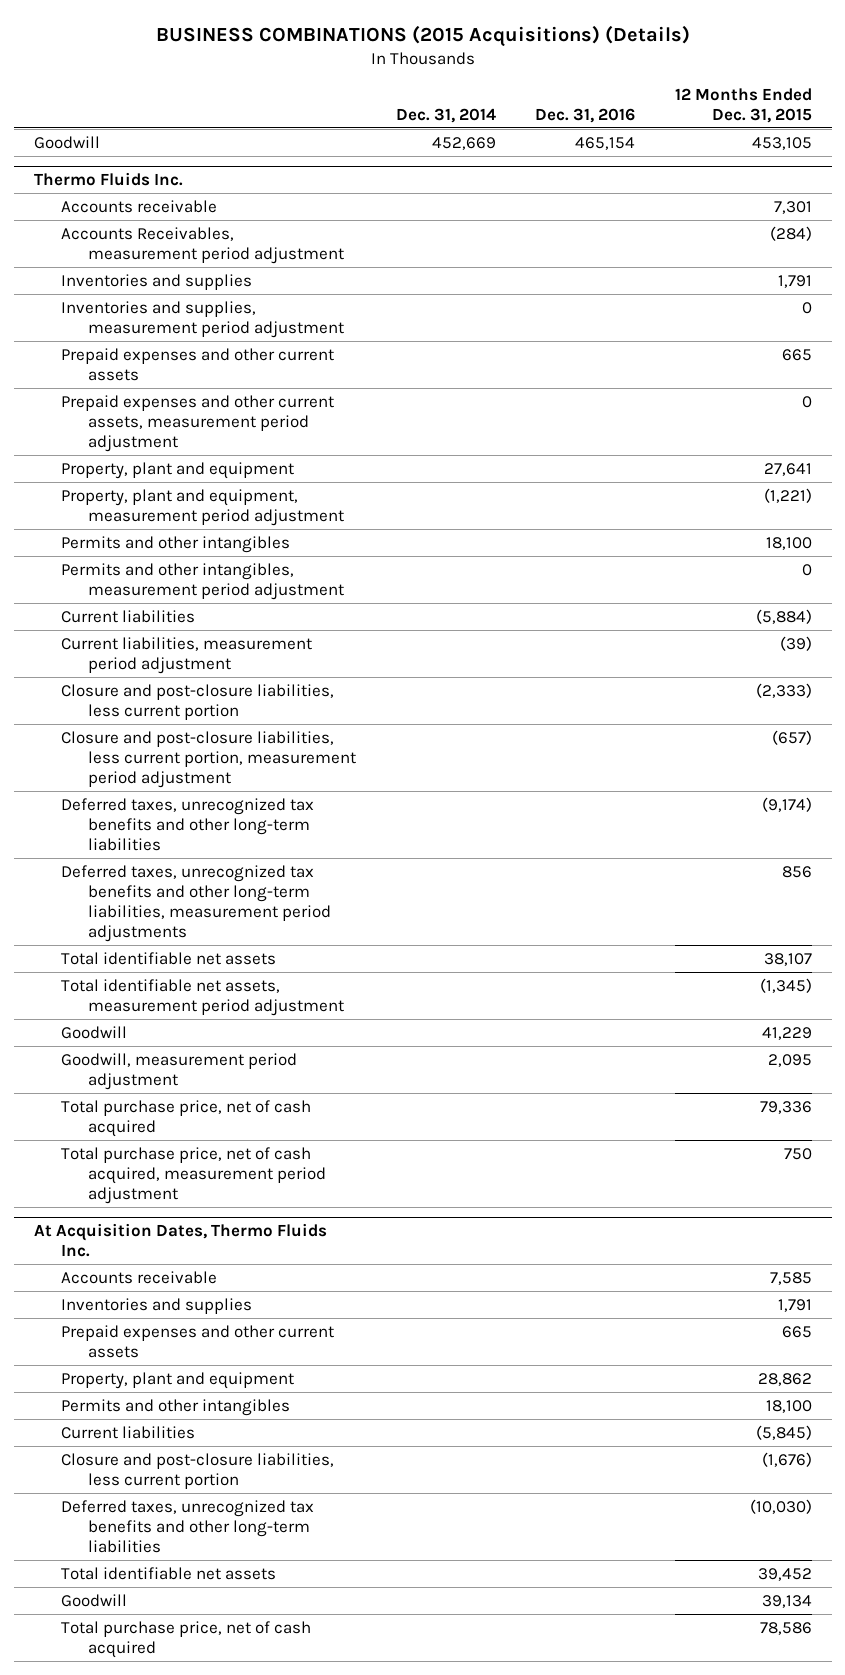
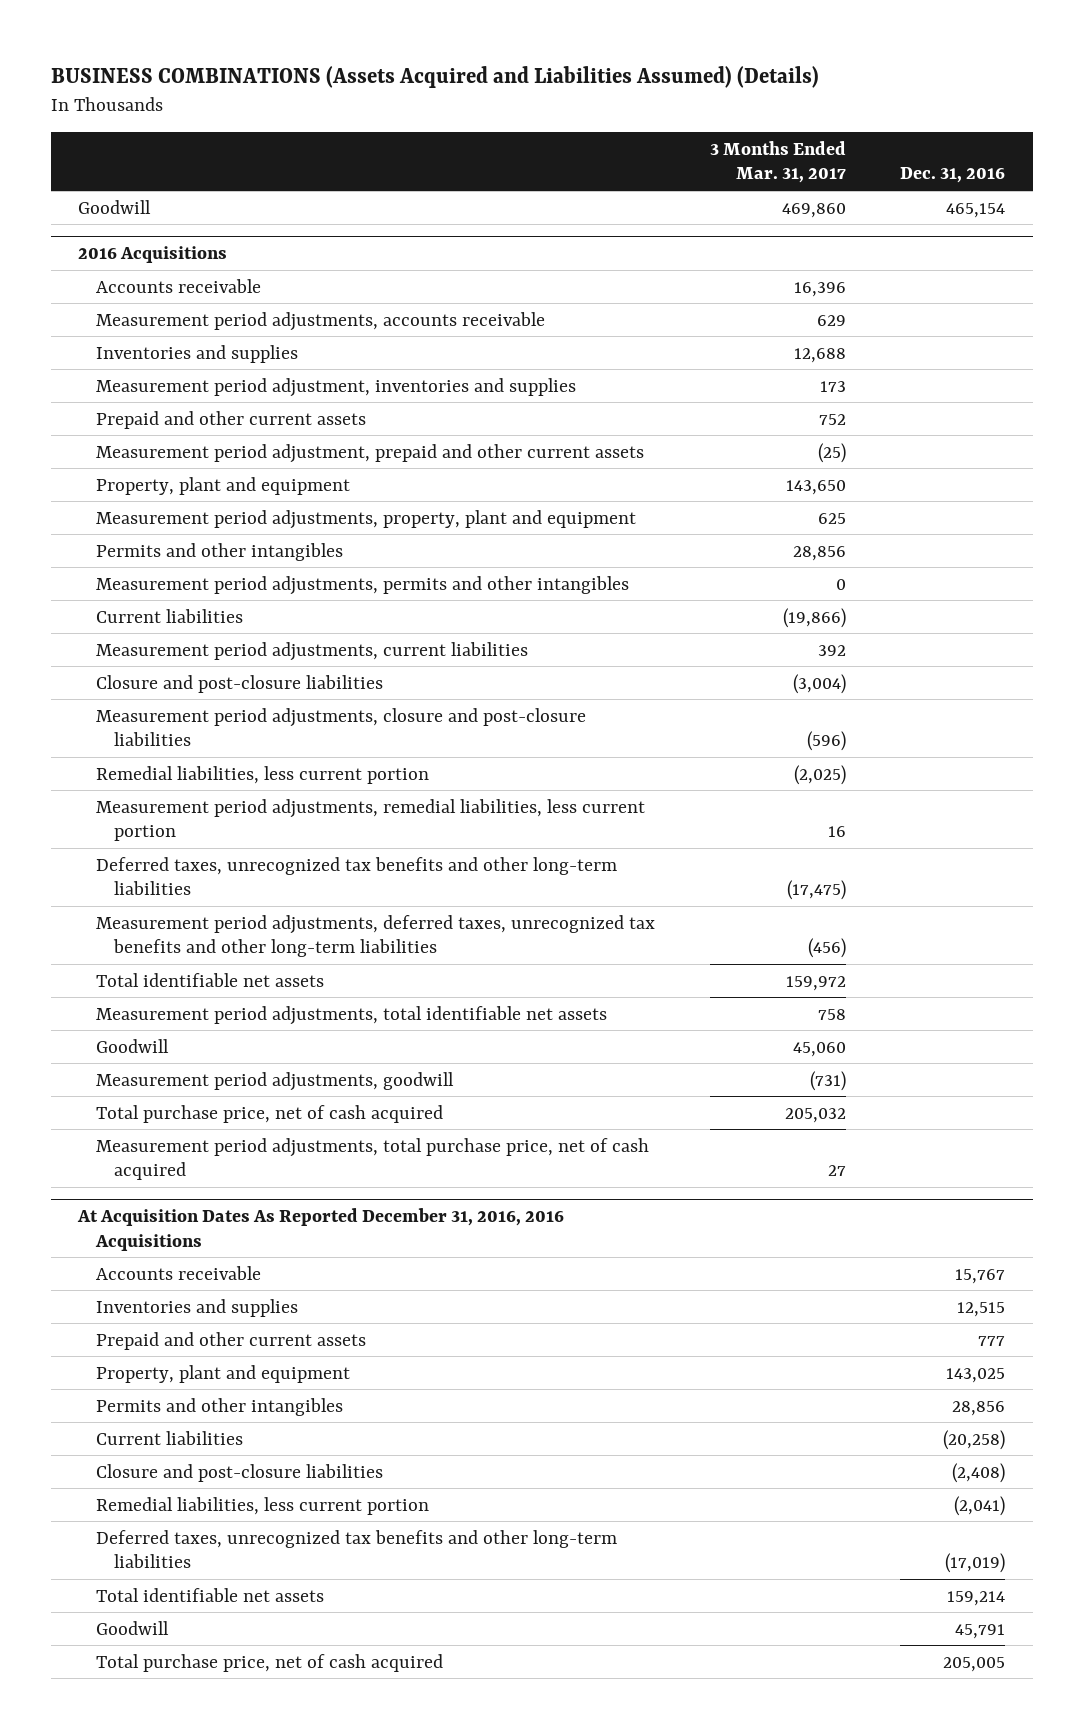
[155,24,690,47] BUSINESS COMBINATIONS (2015 Acquisitions) (Details) -> [50,66,819,89] BUSINESS COMBINATIONS (Assets Acquired and Liabilities Assumed) (Details)
[395,107,496,123] Dec. 31, 2014 -> none
[674,87,812,123] 12 Months Ended Dec. 31, 2015 -> none
none -> [709,140,846,184] 3 Months Ended Mar. 31, 2017
[33,171,183,186] Thermo Fluids Inc. -> none
[61,199,218,213] Accounts receivable -> none
[61,226,345,264] Accounts Receivables, measurement period adjustment -> none
[61,273,253,290] Inventories and supplies -> none
[61,300,345,338] Inventories and supplies, measurement period adjustment -> none
[61,347,335,381] Prepaid expenses and other current assets -> none
[61,394,335,452] Prepaid expenses and other current assets, measurement period adjustment -> none
[61,461,295,479] Property, plant and equipment -> none
[61,488,345,526] Property, plant and equipment, measurement period adjustment -> none
[61,535,291,553] Permits and other intangibles -> none
[61,562,345,600] Permits and other intangibles, measurement period adjustment -> none
[61,609,196,623] Current liabilities -> none
[61,636,313,674] Current liabilities, measurement period adjustment -> none
[61,683,335,720] Closure and post-closure liabilities, less current portion -> none
[61,730,357,788] Closure and post-closure liabilities, less current portion, measurement period adjustment -> none
[61,797,315,851] Deferred taxes, unrecognized tax benefits and other long-term liabilities -> none
[61,864,332,943] Deferred taxes, unrecognized tax benefits and other long-term liabilities, measurement period adjustments -> none
[61,951,277,965] Total identifiable net assets -> none
[61,978,345,1016] Total identifiable net assets, measurement period adjustment -> none
[61,1025,128,1039] Goodwill -> none
[61,1052,298,1090] Goodwill, measurement period adjustment -> none
[61,1099,312,1137] Total purchase price, net of cash acquired -> none
[61,1146,327,1204] Total purchase price, net of cash acquired, measurement period adjustment -> none
[33,1222,327,1257] At Acquisition Dates, Thermo Fluids Inc. -> none
[61,1270,218,1284] Accounts receivable -> none
[61,1297,253,1314] Inventories and supplies -> none
[61,1324,335,1358] Prepaid expenses and other current assets -> none
[61,1371,295,1389] Property, plant and equipment -> none
[61,1398,291,1416] Permits and other intangibles -> none
[61,1425,196,1439] Current liabilities -> none
[61,1452,335,1489] Closure and post-closure liabilities, less current portion -> none
[61,1499,315,1553] Deferred taxes, unrecognized tax benefits and other long-term liabilities -> none
[61,1566,277,1580] Total identifiable net assets -> none
[61,1593,128,1607] Goodwill -> none
[61,1620,312,1658] Total purchase price, net of cash acquired -> none
none -> [78,245,228,263] 2016 Acquisitions
none -> [95,278,261,293] Accounts receivable
none -> [95,311,545,331] Measurement period adjustments, accounts receivable
none -> [95,344,298,363] Inventories and supplies
none -> [95,377,576,397] Measurement period adjustment, inventories and supplies
none -> [95,410,366,429] Prepaid and other current assets
none -> [95,443,644,463] Measurement period adjustment, prepaid and other current assets
none -> [95,476,350,495] Property, plant and equipment
none -> [95,509,636,529] Measurement period adjustments, property, plant and equipment
none -> [95,542,343,561] Permits and other intangibles
none -> [95,575,629,595] Measurement period adjustments, permits and other intangibles
none -> [95,608,243,623] Current liabilities
none -> [95,641,528,661] Measurement period adjustments, current liabilities
none -> [95,674,383,693] Closure and post-closure liabilities
none -> [95,707,586,747] Measurement period adjustments, closure and post-closure liabilities
none -> [95,765,429,784] Remedial liabilities, less current portion
none -> [95,798,645,842] Measurement period adjustments, remedial liabilities, less current portion
none -> [95,856,617,896] Deferred taxes, unrecognized tax benefits and other long-term liabilities
none -> [95,914,655,958] Measurement period adjustments, deferred taxes, unrecognized tax benefits and other long-term liabilities
none -> [95,972,324,987] Total identifiable net assets
none -> [95,1005,607,1025] Measurement period adjustments, total identifiable net assets
none -> [95,1038,169,1053] Goodwill
none -> [95,1071,454,1091] Measurement period adjustments, goodwill
none -> [95,1104,443,1123] Total purchase price, net of cash acquired
none -> [95,1137,649,1181] Measurement period adjustments, total purchase price, net of cash acquired
none -> [77,1207,565,1251] At Acquisition Dates As Reported December 31, 2016, 2016 Acquisitions
none -> [95,1265,261,1280] Accounts receivable
none -> [95,1298,298,1317] Inventories and supplies
none -> [95,1331,366,1350] Prepaid and other current assets
none -> [95,1364,350,1383] Property, plant and equipment
none -> [95,1397,343,1416] Permits and other intangibles
none -> [95,1430,243,1445] Current liabilities
none -> [95,1463,383,1482] Closure and post-closure liabilities
none -> [95,1496,429,1515] Remedial liabilities, less current portion
none -> [95,1529,617,1569] Deferred taxes, unrecognized tax benefits and other long-term liabilities
none -> [95,1587,324,1602] Total identifiable net assets
none -> [95,1620,169,1635] Goodwill
none -> [95,1653,443,1672] Total purchase price, net of cash acquired

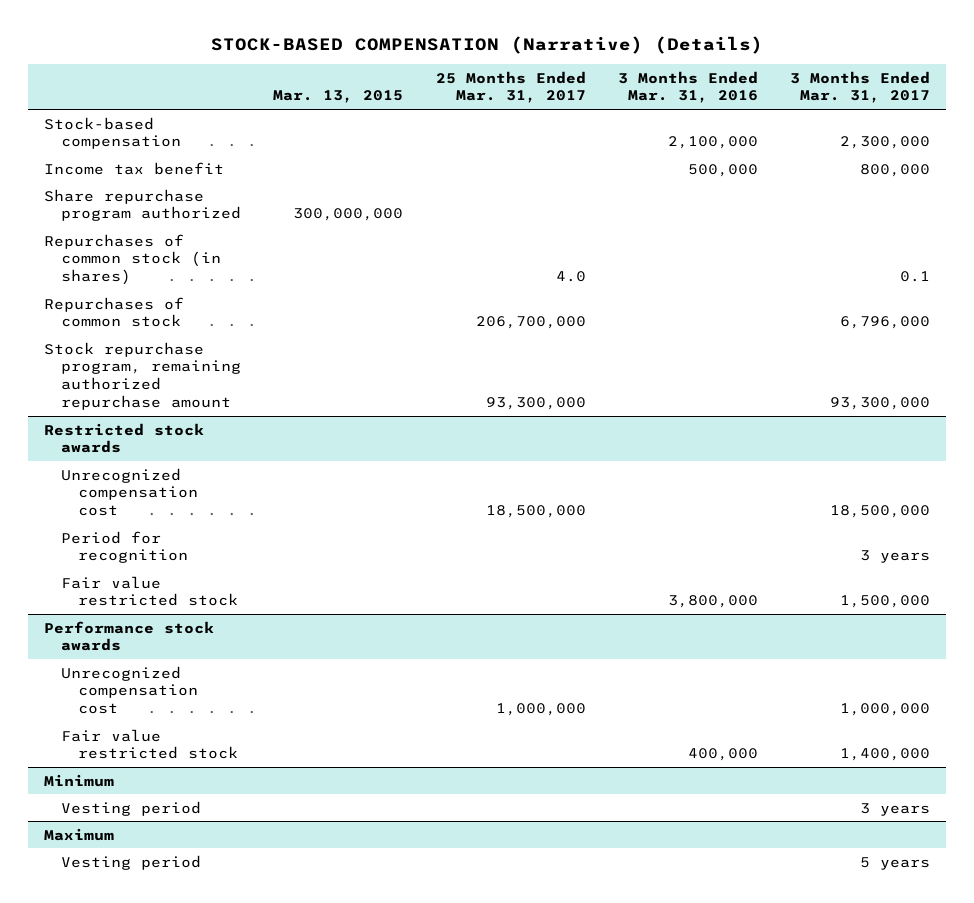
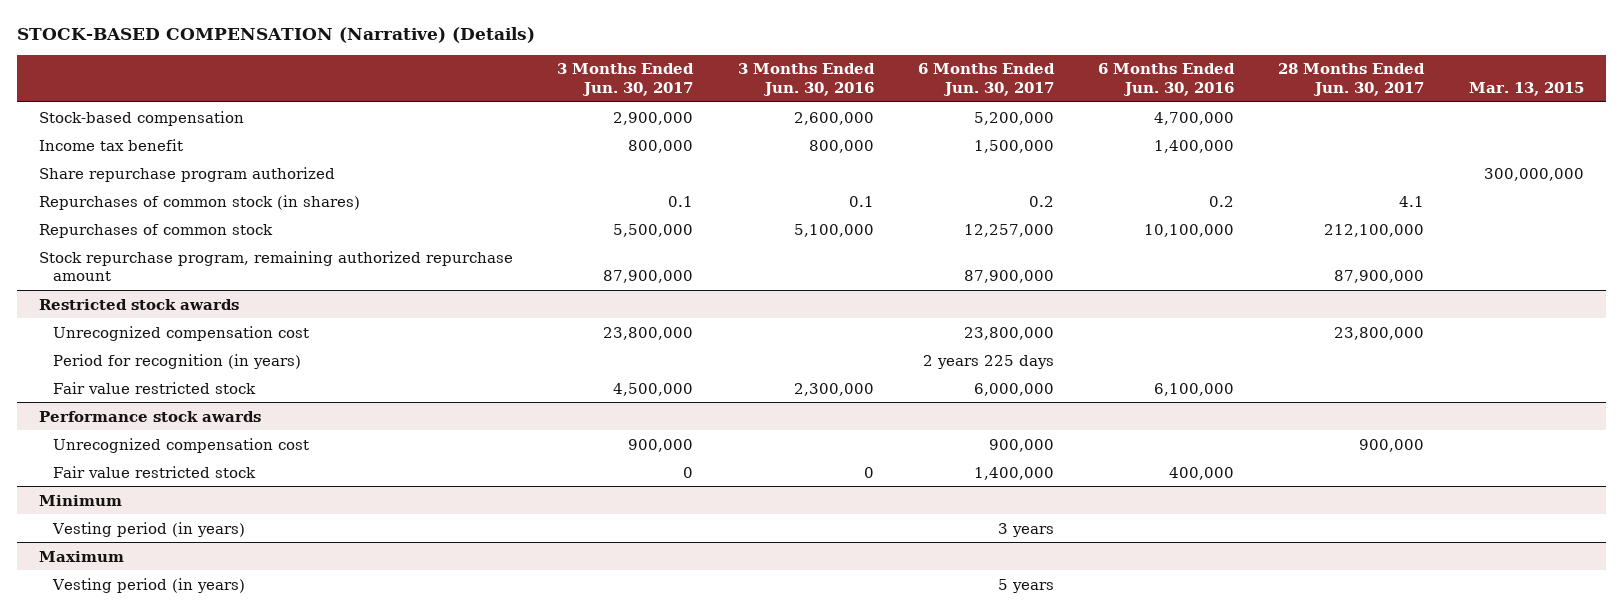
[435,70,586,104] 25 Months Ended Mar. 31, 2017 -> none
[617,70,758,104] 3 Months Ended Mar. 31, 2016 -> none
[790,70,931,104] 3 Months Ended Mar. 31, 2017 -> none
none -> [557,63,695,96] 3 Months Ended Jun. 30, 2017
none -> [737,63,875,96] 3 Months Ended Jun. 30, 2016
none -> [917,63,1055,96] 6 Months Ended Jun. 30, 2017
none -> [1098,63,1236,96] 6 Months Ended Jun. 30, 2016
none -> [1278,63,1426,96] 28 Months Ended Jun. 30, 2017
[61,530,189,564] Period for recognition -> [52,353,301,369] Period for recognition (in years)
[61,800,202,816] Vesting period -> [51,521,245,537] Vesting period (in years)
[61,854,202,870] Vesting period -> [51,577,245,593] Vesting period (in years)

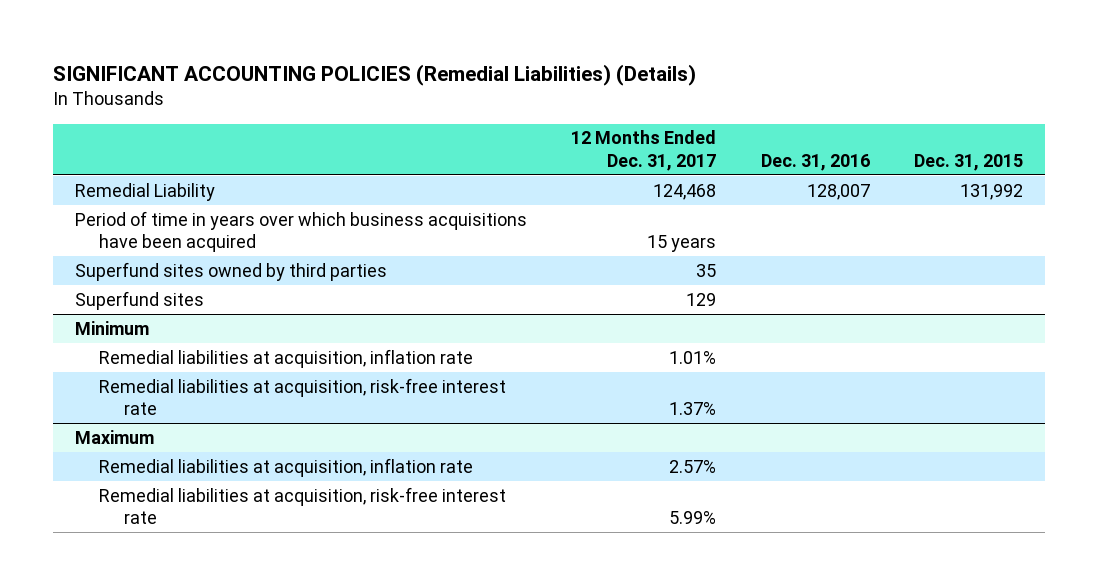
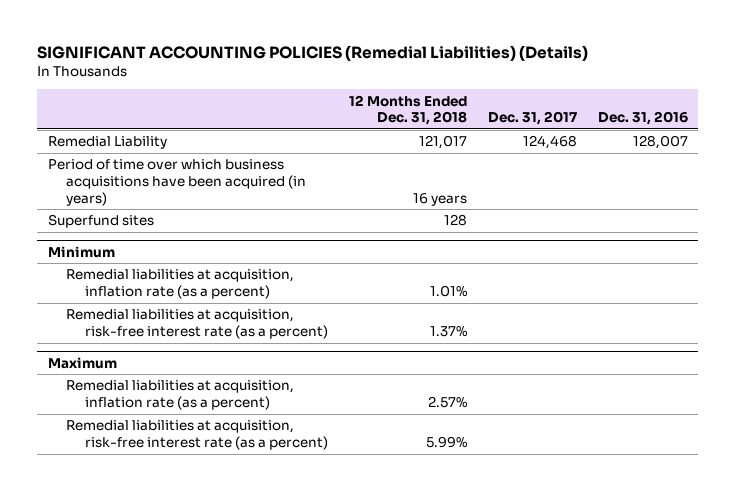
[571,130,717,172] 12 Months Ended Dec. 31, 2017 -> none
[913,154,1023,172] Dec. 31, 2015 -> none
none -> [349,94,468,126] 12 Months Ended Dec. 31, 2018
none -> [487,111,577,126] Dec. 31, 2017
[75,261,388,281] Superfund sites owned by third parties -> none
[75,210,528,253] Period of time in years over which business acquisitions have been acquired -> [47,159,307,206] Period of time over which business acquisitions have been acquired (in years)
[99,348,474,368] Remedial liabilities at acquisition, inflation rate -> [66,269,295,300] Remedial liabilities at acquisition, inflation rate (as a percent)
[99,377,507,416] Remedial liabilities at acquisition, risk-free interest rate -> [66,309,329,340] Remedial liabilities at acquisition, risk-free interest rate (as a percent)
[99,457,474,477] Remedial liabilities at acquisition, inflation rate -> [66,380,295,411] Remedial liabilities at acquisition, inflation rate (as a percent)
[99,486,507,525] Remedial liabilities at acquisition, risk-free interest rate -> [66,420,329,451] Remedial liabilities at acquisition, risk-free interest rate (as a percent)

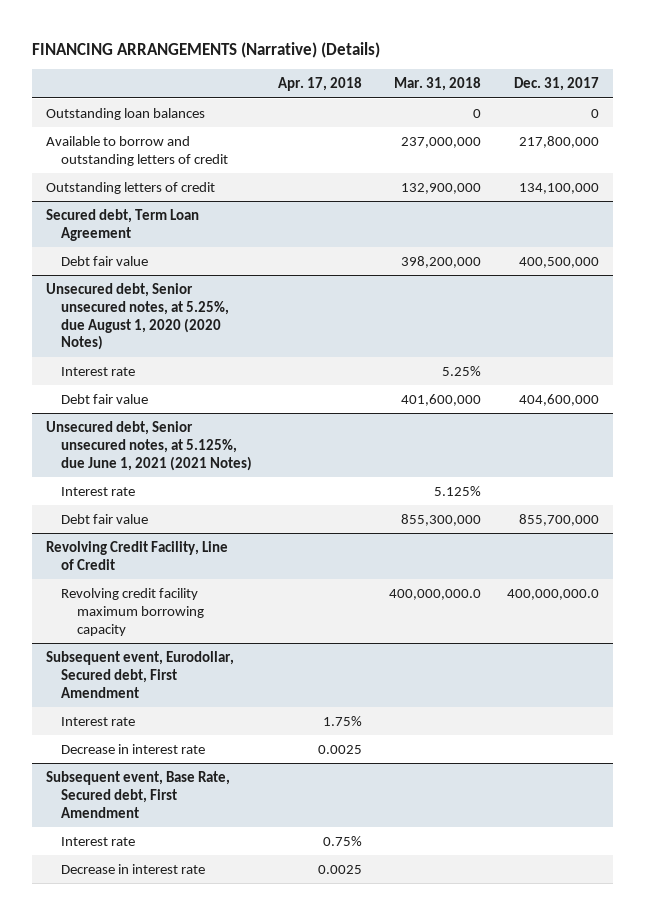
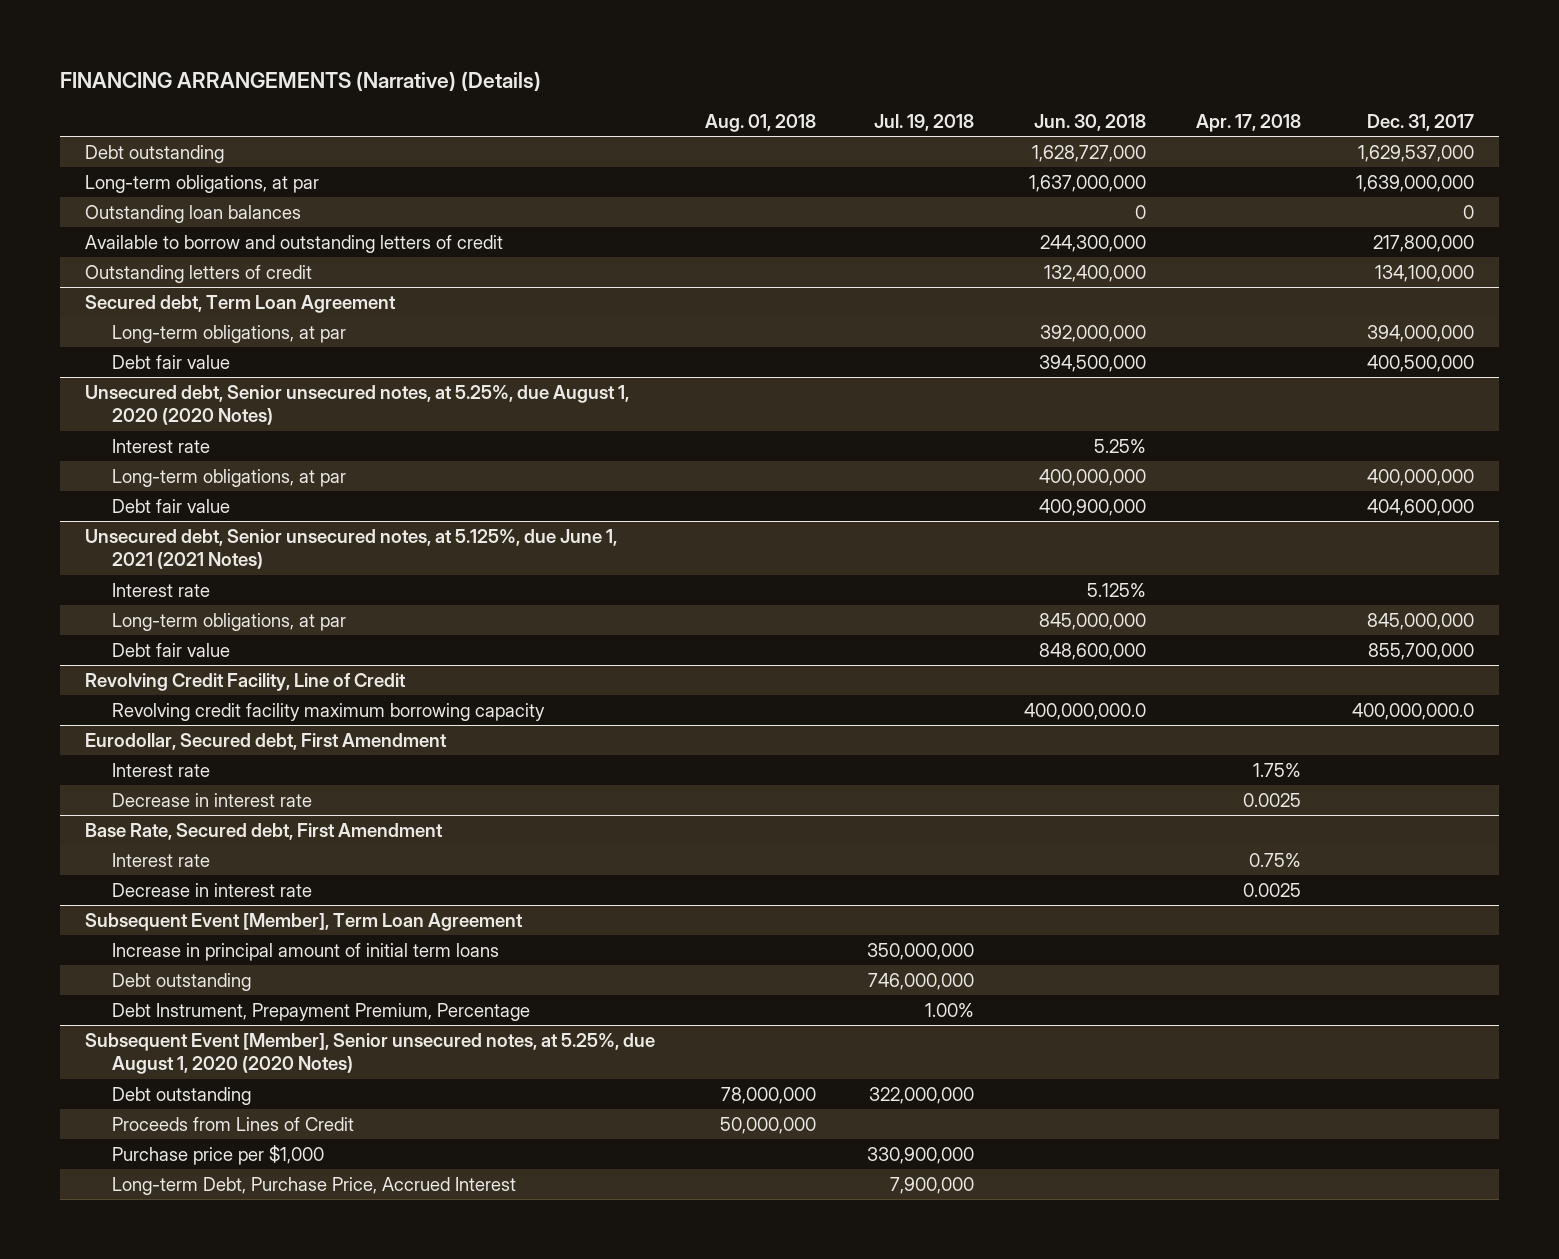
[393,77,481,92] Mar. 31, 2018 -> none
none -> [705,113,817,132] Aug. 01, 2018
none -> [873,113,974,131] Jul. 19, 2018
none -> [1034,113,1147,131] Jun. 30, 2018
none -> [84,144,224,163] Debt outstanding
none -> [84,174,319,193] Long-term obligations, at par
none -> [111,324,346,343] Long-term obligations, at par
none -> [111,468,346,487] Long-term obligations, at par
none -> [111,612,346,631] Long-term obligations, at par
[45,650,234,698] Subsequent event, Eurodollar, Secured debt, First Amendment -> [84,732,447,750] Eurodollar, Secured debt, First Amendment
[45,770,230,818] Subsequent event, Base Rate, Secured debt, First Amendment -> [84,822,443,840] Base Rate, Secured debt, First Amendment
none -> [84,912,523,931] Subsequent Event [Member], Term Loan Agreement
none -> [111,942,499,961] Increase in principal amount of initial term loans
none -> [111,972,251,991] Debt outstanding
none -> [111,1002,530,1021] Debt Instrument, Prepayment Premium, Percentage
none -> [84,1032,655,1075] Subsequent Event [Member], Senior unsecured notes, at 5.25%, due August 1, 2020 (2020 Notes)
none -> [111,1086,251,1105] Debt outstanding
none -> [111,1116,354,1131] Proceeds from Lines of Credit
none -> [111,1144,324,1165] Purchase price per $1,000
none -> [111,1176,516,1195] Long-term Debt, Purchase Price, Accrued Interest

